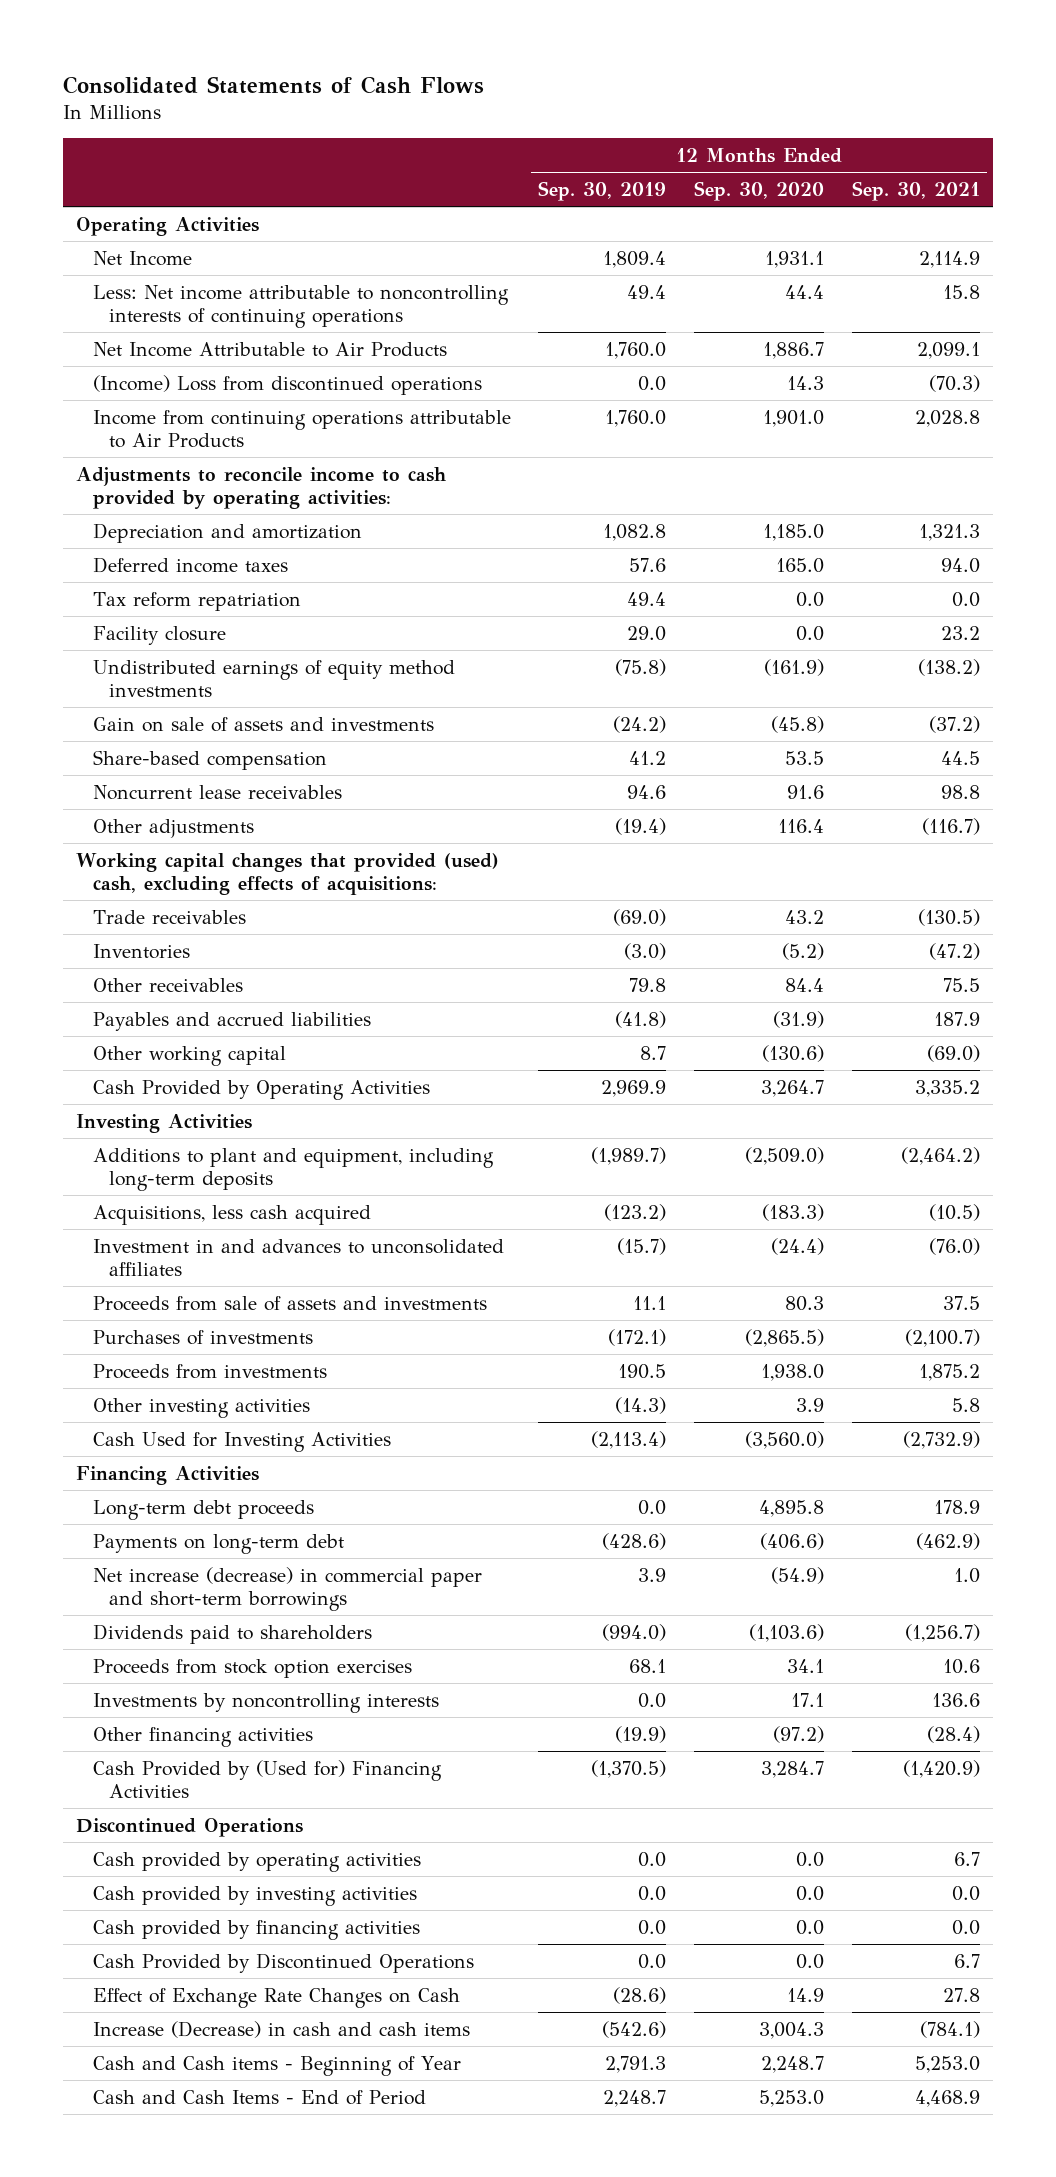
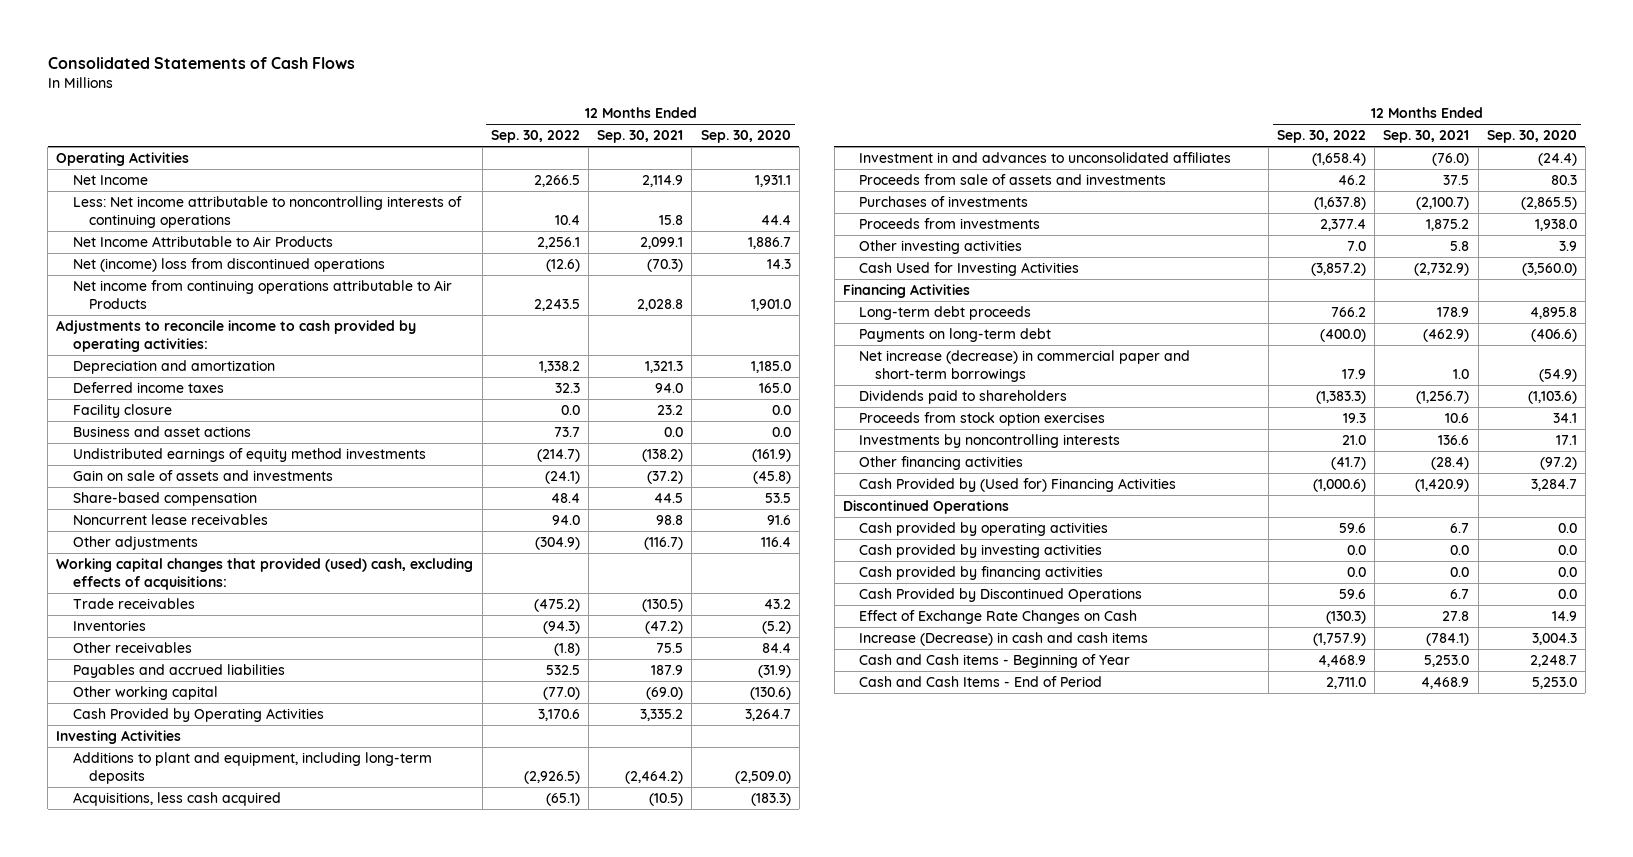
[538,180,667,201] Sep. 30, 2019 -> none
none -> [490,130,580,144] Sep. 30, 2022
[92,374,482,395] (Income) Loss from discontinued operations -> [72,257,385,272] Net (income) loss from discontinued operations
[92,409,511,448] Income from continuing operations attributable to Air Products -> [72,279,452,309] Net income from continuing operations attributable to Air Products
[92,591,301,611] Tax reform repatriation -> none
none -> [72,425,251,437] Business and asset actions

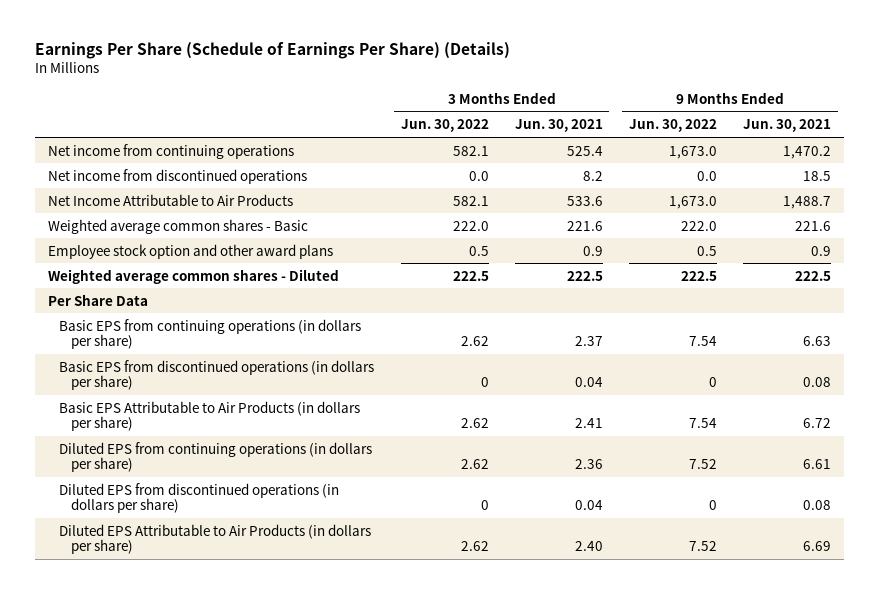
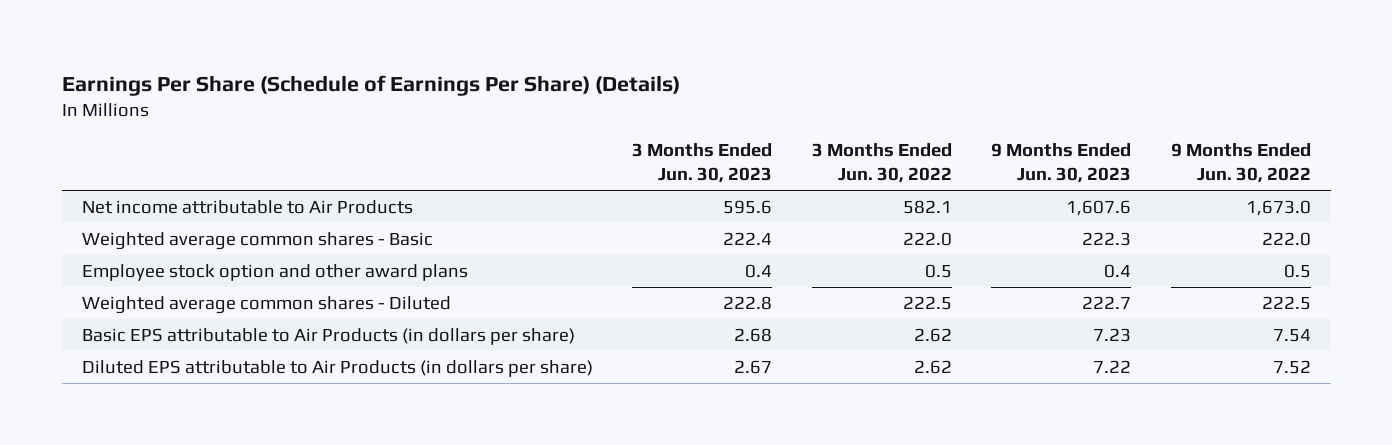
[514,119,603,133] Jun. 30, 2021 -> none
[743,119,832,133] Jun. 30, 2021 -> none
none -> [632,143,773,184] 3 Months Ended Jun. 30, 2023
none -> [991,143,1132,184] 9 Months Ended Jun. 30, 2023
[47,143,294,159] Net income from continuing operations -> none
[47,168,307,184] Net income from discontinued operations -> none
[47,193,293,206] Net Income Attributable to Air Products -> [81,200,413,215] Net income attributable to Air Products
[47,293,148,306] Per Share Data -> none
[59,318,362,350] Basic EPS from continuing operations (in dollars per share) -> none
[59,359,375,391] Basic EPS from discontinued operations (in dollars per share) -> none
[59,441,373,473] Diluted EPS from continuing operations (in dollars per share) -> none
[59,482,340,514] Diluted EPS from discontinued operations (in dollars per share) -> none
[59,400,361,432] Basic EPS Attributable to Air Products (in dollars per share) -> [81,328,575,346] Basic EPS attributable to Air Products (in dollars per share)
[59,523,372,555] Diluted EPS Attributable to Air Products (in dollars per share) -> [81,360,593,378] Diluted EPS attributable to Air Products (in dollars per share)

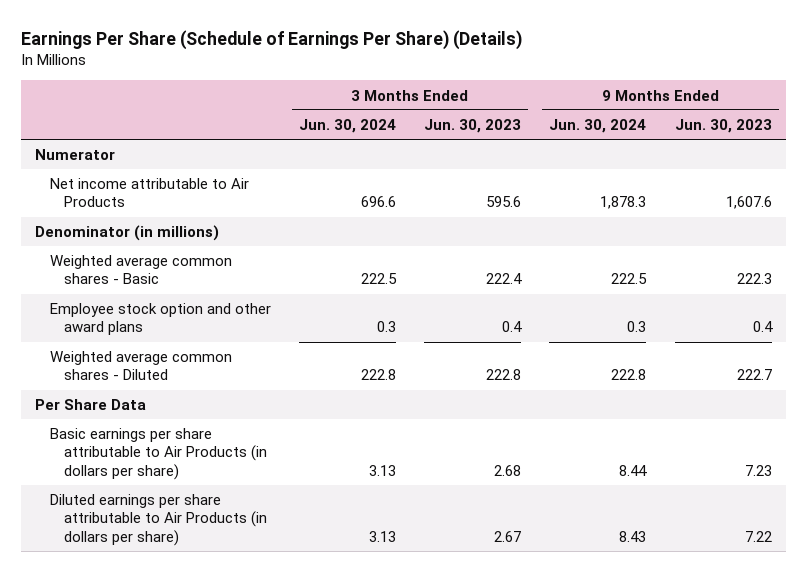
[811,143,952,184] 3 Months Ended Jun. 30, 2022 -> none
[1170,143,1311,184] 9 Months Ended Jun. 30, 2022 -> none
none -> [298,118,396,133] Jun. 30, 2024
none -> [549,118,647,133] Jun. 30, 2024
none -> [35,149,116,161] Numerator
none -> [35,225,220,242] Denominator (in millions)
none -> [35,399,147,411] Per Share Data
[81,328,575,346] Basic EPS attributable to Air Products (in dollars per share) -> [49,428,268,480] Basic earnings per share attributable to Air Products (in dollars per share)
[81,360,593,378] Diluted EPS attributable to Air Products (in dollars per share) -> [49,494,268,546] Diluted earnings per share attributable to Air Products (in dollars per share)

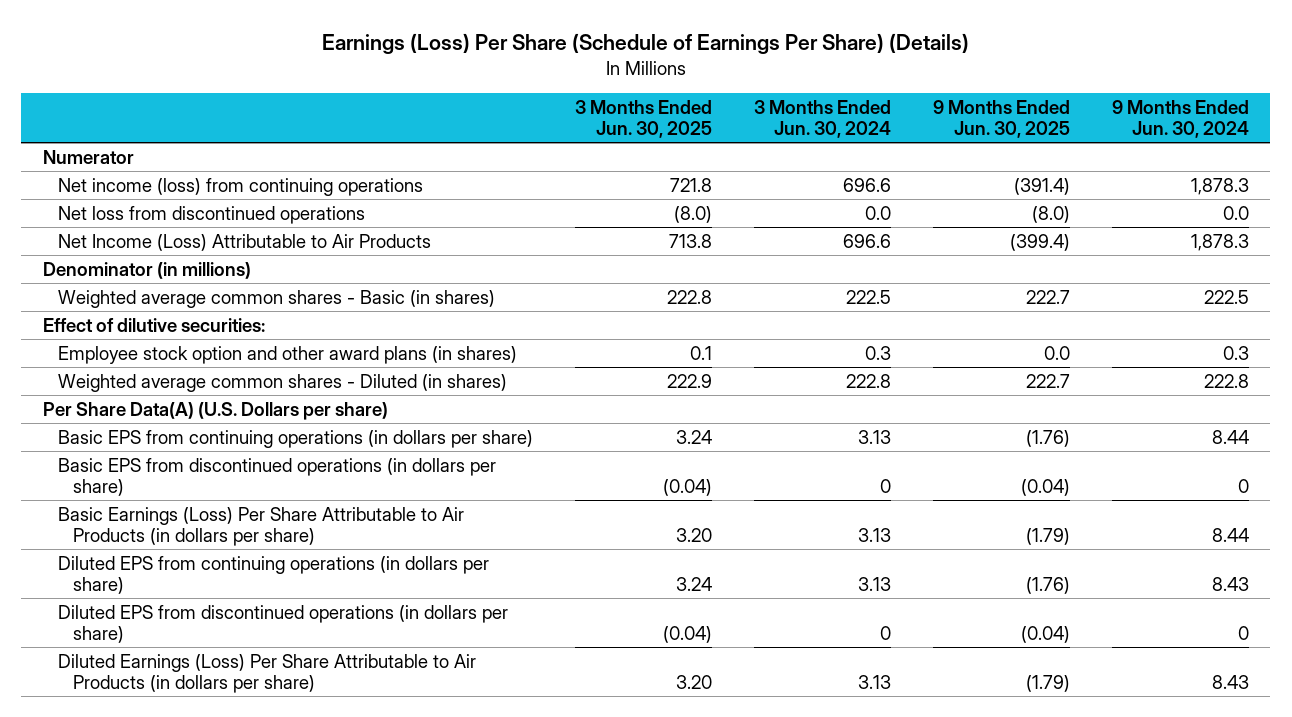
[20,29,522,50] Earnings Per Share (Schedule of Earnings Per Share) (Details) -> [321,32,969,54] Earnings (Loss) Per Share (Schedule of Earnings Per Share) (Details)
[424,118,522,133] Jun. 30, 2023 -> none
[674,118,772,133] Jun. 30, 2023 -> none
none -> [574,99,712,139] 3 Months Ended Jun. 30, 2025
none -> [933,99,1071,139] 9 Months Ended Jun. 30, 2025
none -> [57,177,423,196] Net income (loss) from continuing operations
none -> [57,205,365,224] Net loss from discontinued operations
[49,178,249,208] Net income attributable to Air Products -> [57,233,431,251] Net Income (Loss) Attributable to Air Products
[49,255,232,285] Weighted average common shares - Basic -> [57,289,495,308] Weighted average common shares - Basic (in shares)
none -> [42,317,265,332] Effect of dilutive securities:
[49,303,271,336] Employee stock option and other award plans -> [57,345,517,364] Employee stock option and other award plans (in shares)
[49,351,232,381] Weighted average common shares - Diluted -> [57,373,507,392] Weighted average common shares - Diluted (in shares)
[35,399,147,411] Per Share Data -> [42,401,388,420] Per Share Data(A) (U.S. Dollars per share)
none -> [57,429,533,448] Basic EPS from continuing operations (in dollars per share)
none -> [57,457,496,496] Basic EPS from discontinued operations (in dollars per share)
[49,428,268,480] Basic earnings per share attributable to Air Products (in dollars per share) -> [57,506,464,546] Basic Earnings (Loss) Per Share Attributable to Air Products (in dollars per share)
none -> [57,555,489,594] Diluted EPS from continuing operations (in dollars per share)
none -> [57,604,508,643] Diluted EPS from discontinued operations (in dollars per share)
[49,494,268,546] Diluted earnings per share attributable to Air Products (in dollars per share) -> [57,653,476,693] Diluted Earnings (Loss) Per Share Attributable to Air Products (in dollars per share)

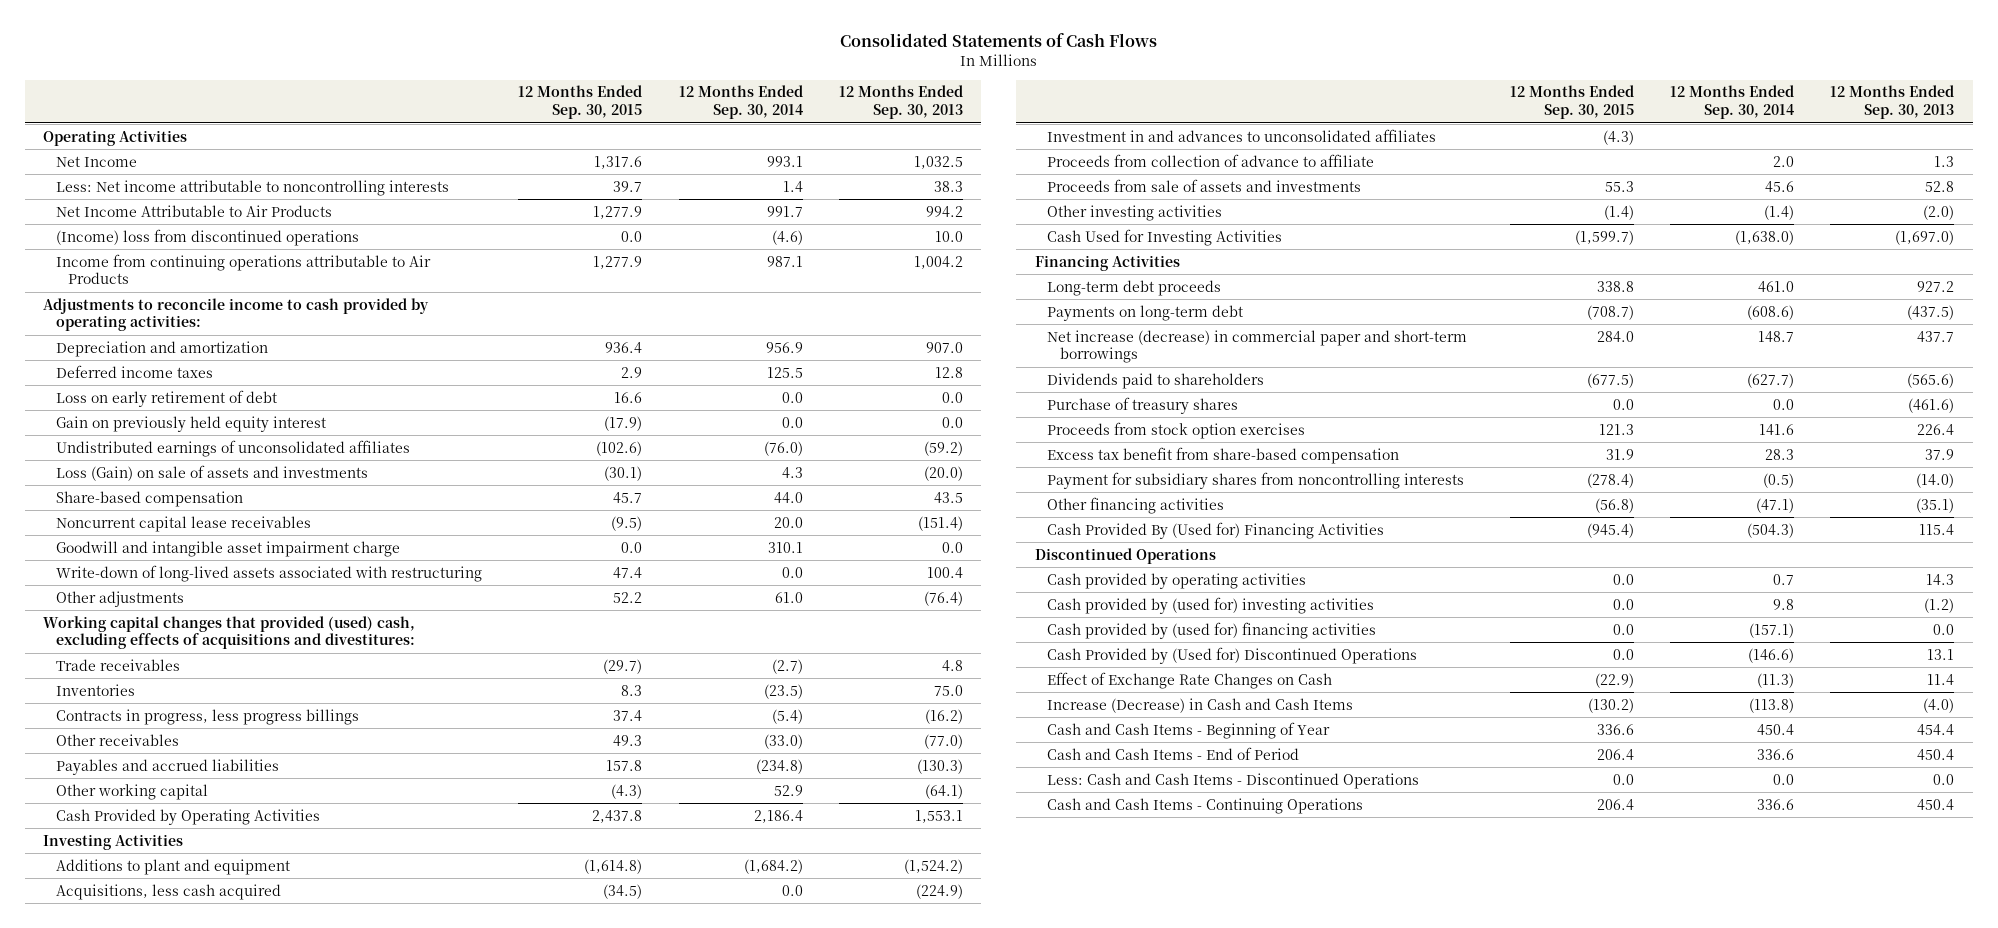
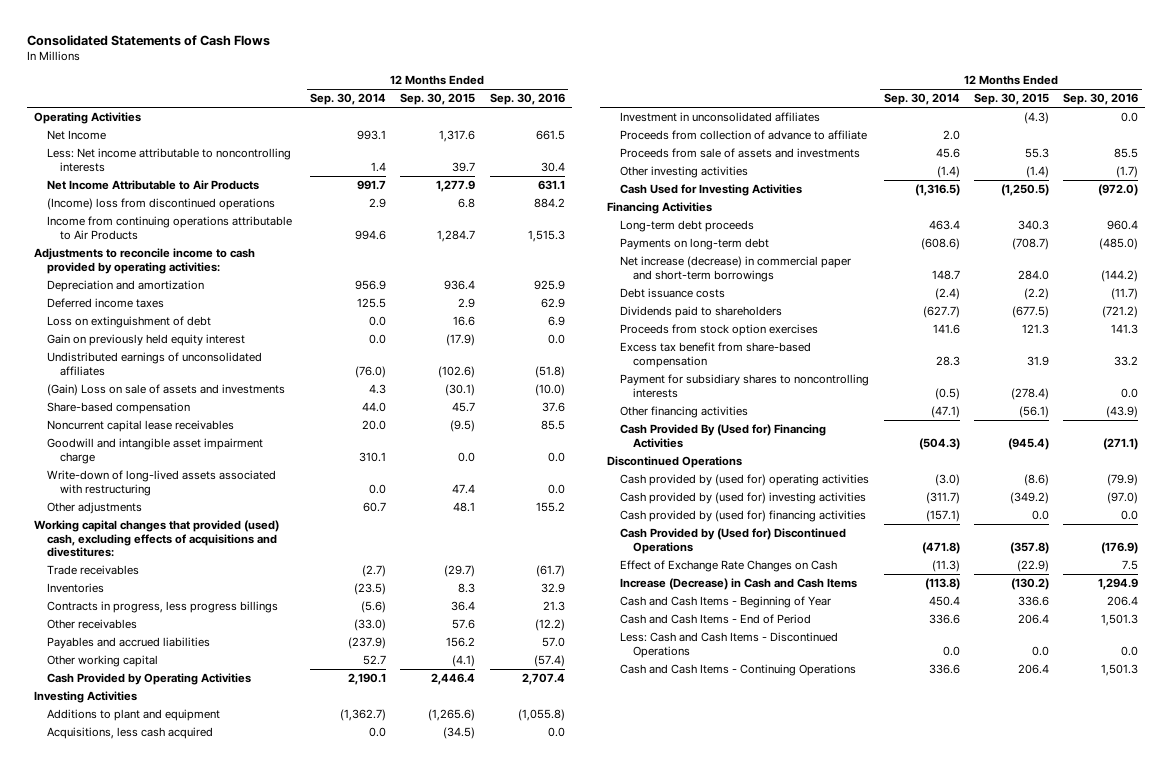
[839,85,964,120] 12 Months Ended Sep. 30, 2013 -> none
none -> [489,93,565,106] Sep. 30, 2016
[621,230,643,242] 0.0 -> [458,198,476,209] 6.8
[771,229,803,245] (4.6) -> [369,198,387,209] 2.9
[593,255,643,269] 1,277.9 -> [437,229,476,242] 1,284.7
[766,255,803,267] 987.1 -> [355,229,387,240] 994.6
[55,389,277,407] Loss on early retirement of debt -> [46,316,211,329] Loss on extinguishment of debt
[55,464,368,481] Loss (Gain) on sale of assets and investments -> [46,384,285,397] (Gain) Loss on sale of assets and investments
[613,591,643,603] 52.2 -> [453,502,476,513] 48.1
[774,591,803,603] 61.0 -> [363,502,387,513] 60.7
[613,709,643,721] 37.4 -> [451,601,476,612] 36.4
[771,708,803,724] (5.4) -> [361,601,387,614] (5.6)
[613,734,643,746] 49.3 -> [452,619,476,630] 57.6
[606,759,643,771] 157.8 -> [446,637,476,648] 156.2
[755,758,803,774] (234.8) -> [348,637,387,650] (237.9)
[611,783,643,799] (4.3) -> [452,655,476,668] (4.1)
[773,784,803,796] 52.9 -> [363,655,387,666] 52.7
[592,809,643,823] 2,437.8 -> [431,673,476,686] 2,446.4
[753,809,803,823] 2,186.4 -> [348,673,387,686] 2,190.1
[584,858,643,874] (1,614.8) -> [428,709,476,722] (1,265.6)
[743,858,803,874] (1,684.2) -> [340,709,387,722] (1,362.7)
[1047,128,1437,142] Investment in and advances to unconsolidated affiliates -> [620,112,821,123] Investment in unconsolidated affiliates
[1574,229,1634,245] (1,599.7) -> [1000,184,1049,197] (1,250.5)
[1734,229,1794,245] (1,638.0) -> [914,184,960,197] (1,316.5)
[1596,280,1634,292] 338.8 -> [1017,220,1049,231] 340.3
[1757,280,1794,292] 461.0 -> [928,220,960,231] 463.4
none -> [620,288,726,299] Debt issuance costs
[1047,396,1239,414] Purchase of treasury shares -> none
[1047,471,1465,489] Payment for subsidiary shares from noncontrolling interests -> [620,374,870,398] Payment for subsidiary shares to noncontrolling interests
[1594,497,1634,513] (56.8) -> [1018,406,1049,419] (56.1)
[1047,572,1307,589] Cash provided by operating activities -> [620,474,870,487] Cash provided by (used for) operating activities
[1612,573,1634,585] 0.0 -> [1023,474,1049,487] (8.6)
[1772,573,1794,585] 0.7 -> [934,474,960,487] (3.0)
[1612,598,1634,610] 0.0 -> [1009,492,1049,505] (349.2)
[1772,598,1794,610] 9.8 -> [925,492,960,505] (311.7)
[1612,648,1634,660] 0.0 -> [1009,541,1049,554] (357.8)
[1747,647,1794,663] (146.6) -> [921,541,960,554] (471.8)

